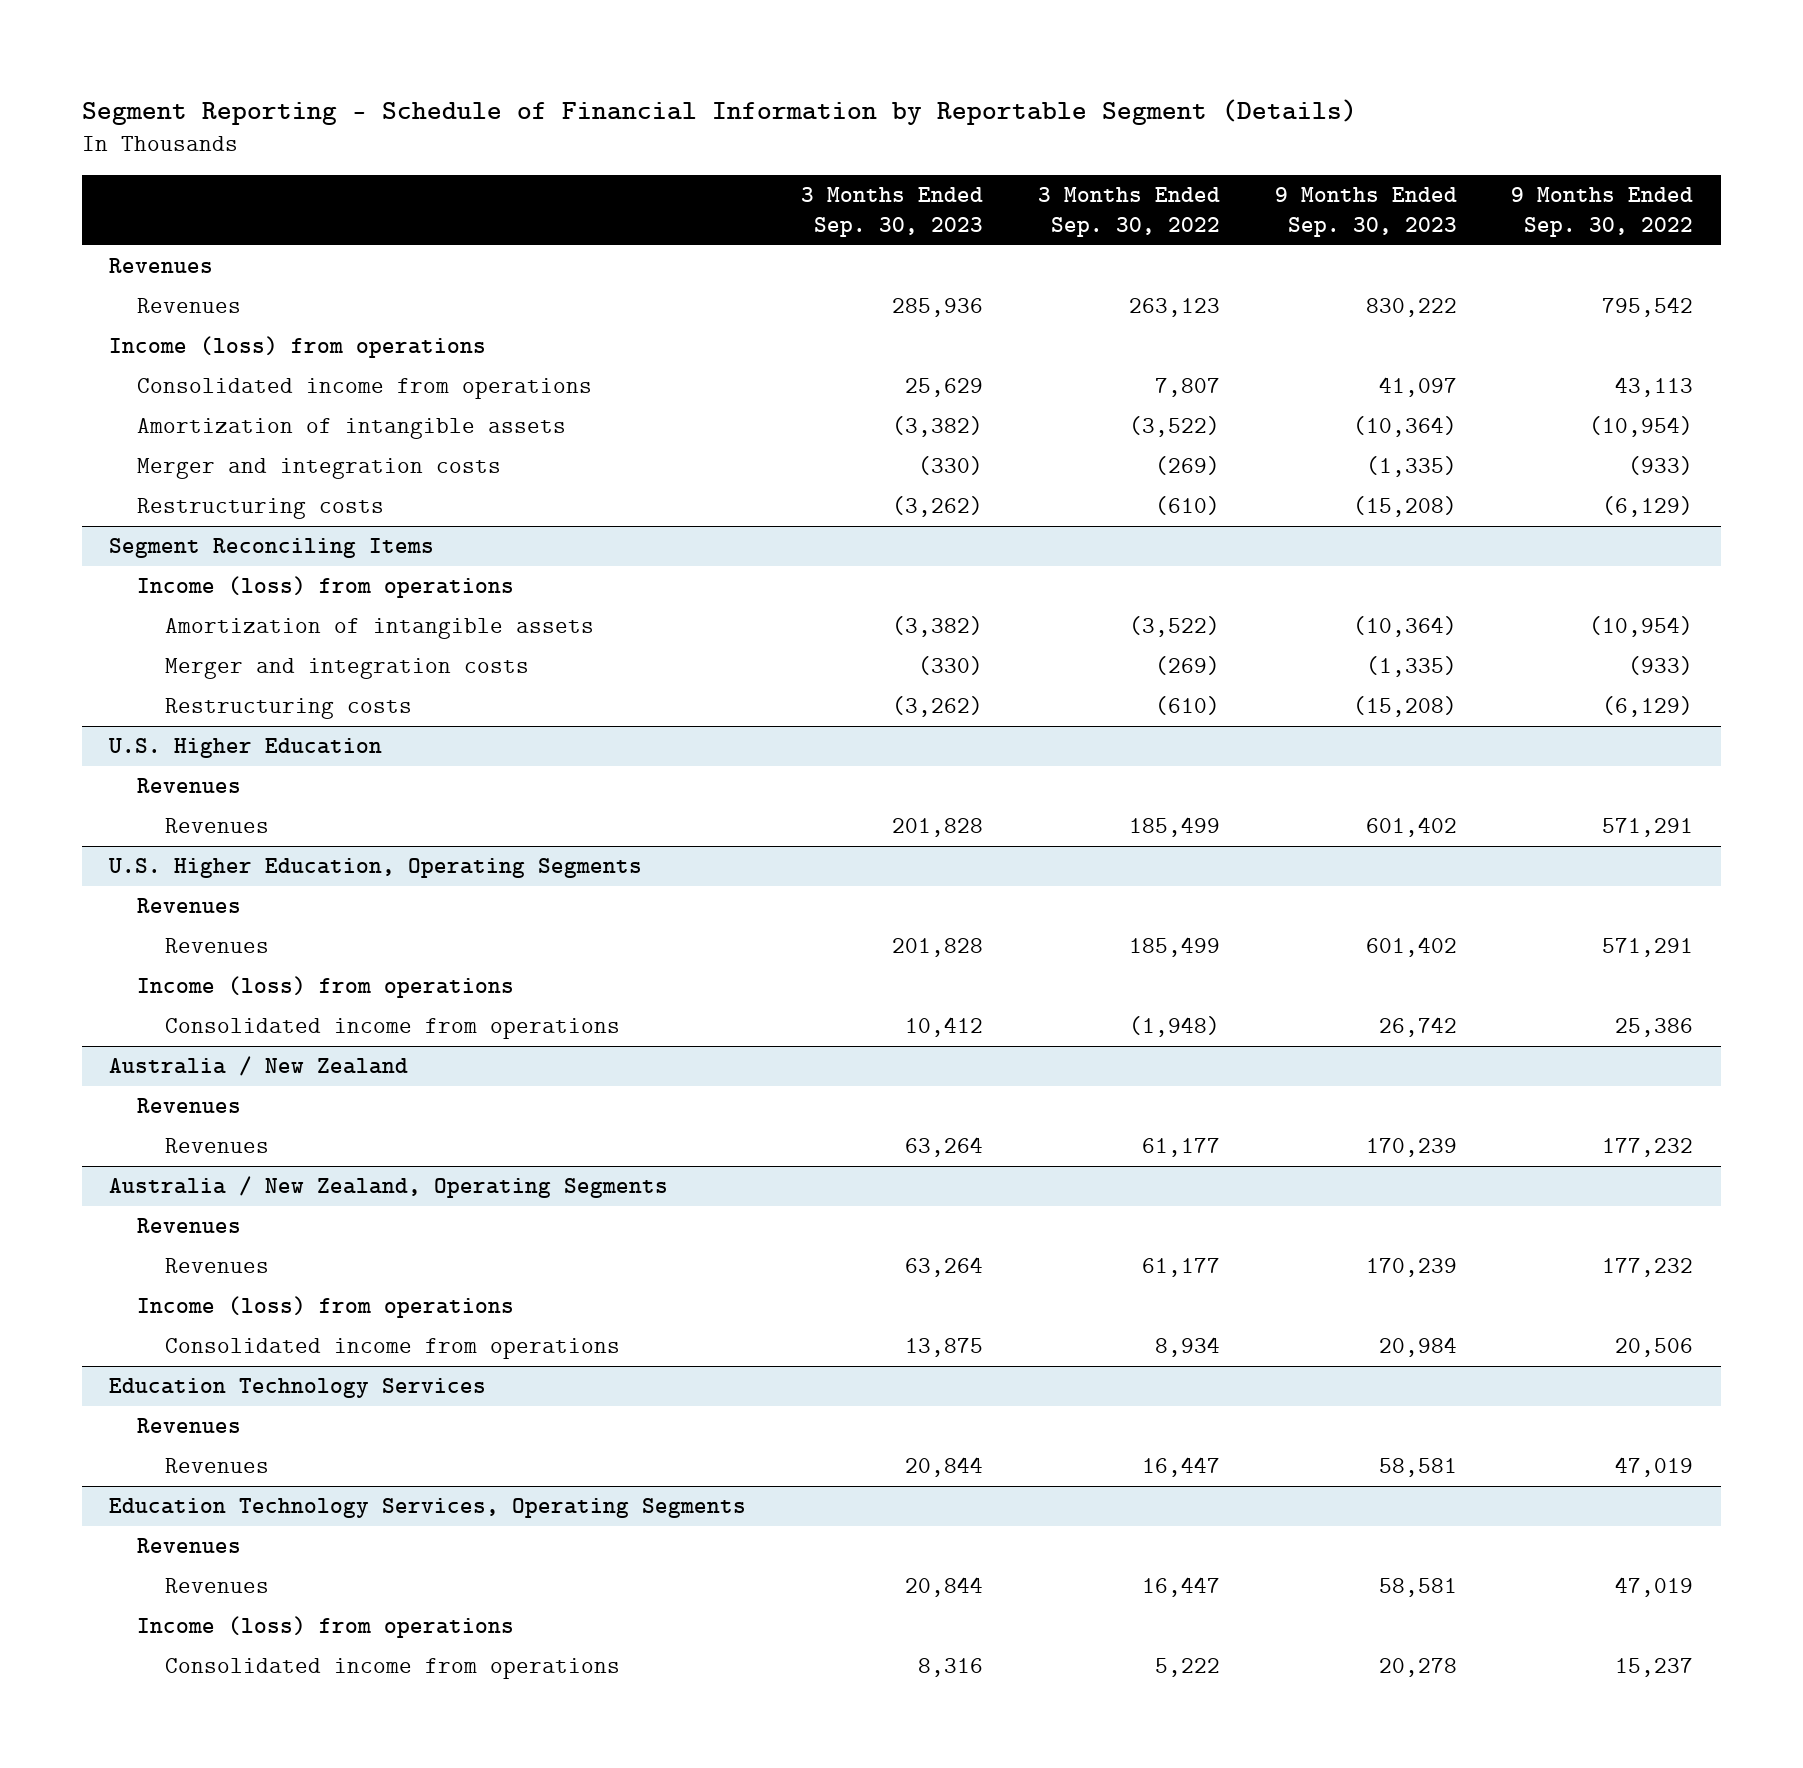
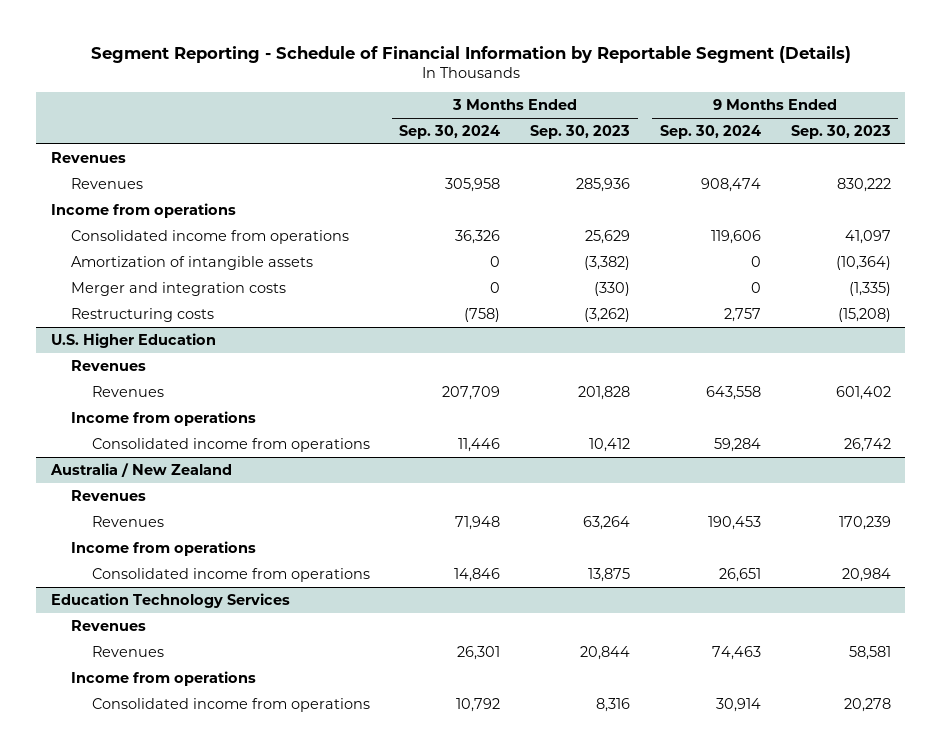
[1037,187,1220,238] 3 Months Ended Sep. 30, 2022 -> none
[1511,187,1694,238] 9 Months Ended Sep. 30, 2022 -> none
none -> [399,125,501,140] Sep. 30, 2024
none -> [659,125,761,140] Sep. 30, 2024
[109,336,487,359] Income (loss) from operations -> [51,202,237,218] Income from operations
[109,538,435,559] Segment Reconciling Items -> none
[137,576,515,599] Income (loss) from operations -> none
[164,618,594,640] Amortization of intangible assets -> none
[164,658,529,680] Merger and integration costs -> none
[164,698,412,720] Restructuring costs -> none
[108,858,643,879] U.S. Higher Education, Operating Segments -> none
[137,898,242,914] Revenues -> none
[164,938,269,954] Revenues -> none
[137,976,515,999] Income (loss) from operations -> [71,410,257,426] Income from operations
[109,1176,669,1199] Australia / New Zealand, Operating Segments -> none
[137,1218,242,1234] Revenues -> none
[164,1258,269,1274] Revenues -> none
[137,1296,515,1319] Income (loss) from operations -> [71,540,257,556] Income from operations
[109,1498,747,1519] Education Technology Services, Operating Segments -> none
[137,1538,242,1554] Revenues -> none
[164,1578,269,1594] Revenues -> none
[137,1616,515,1639] Income (loss) from operations -> [71,670,257,686] Income from operations

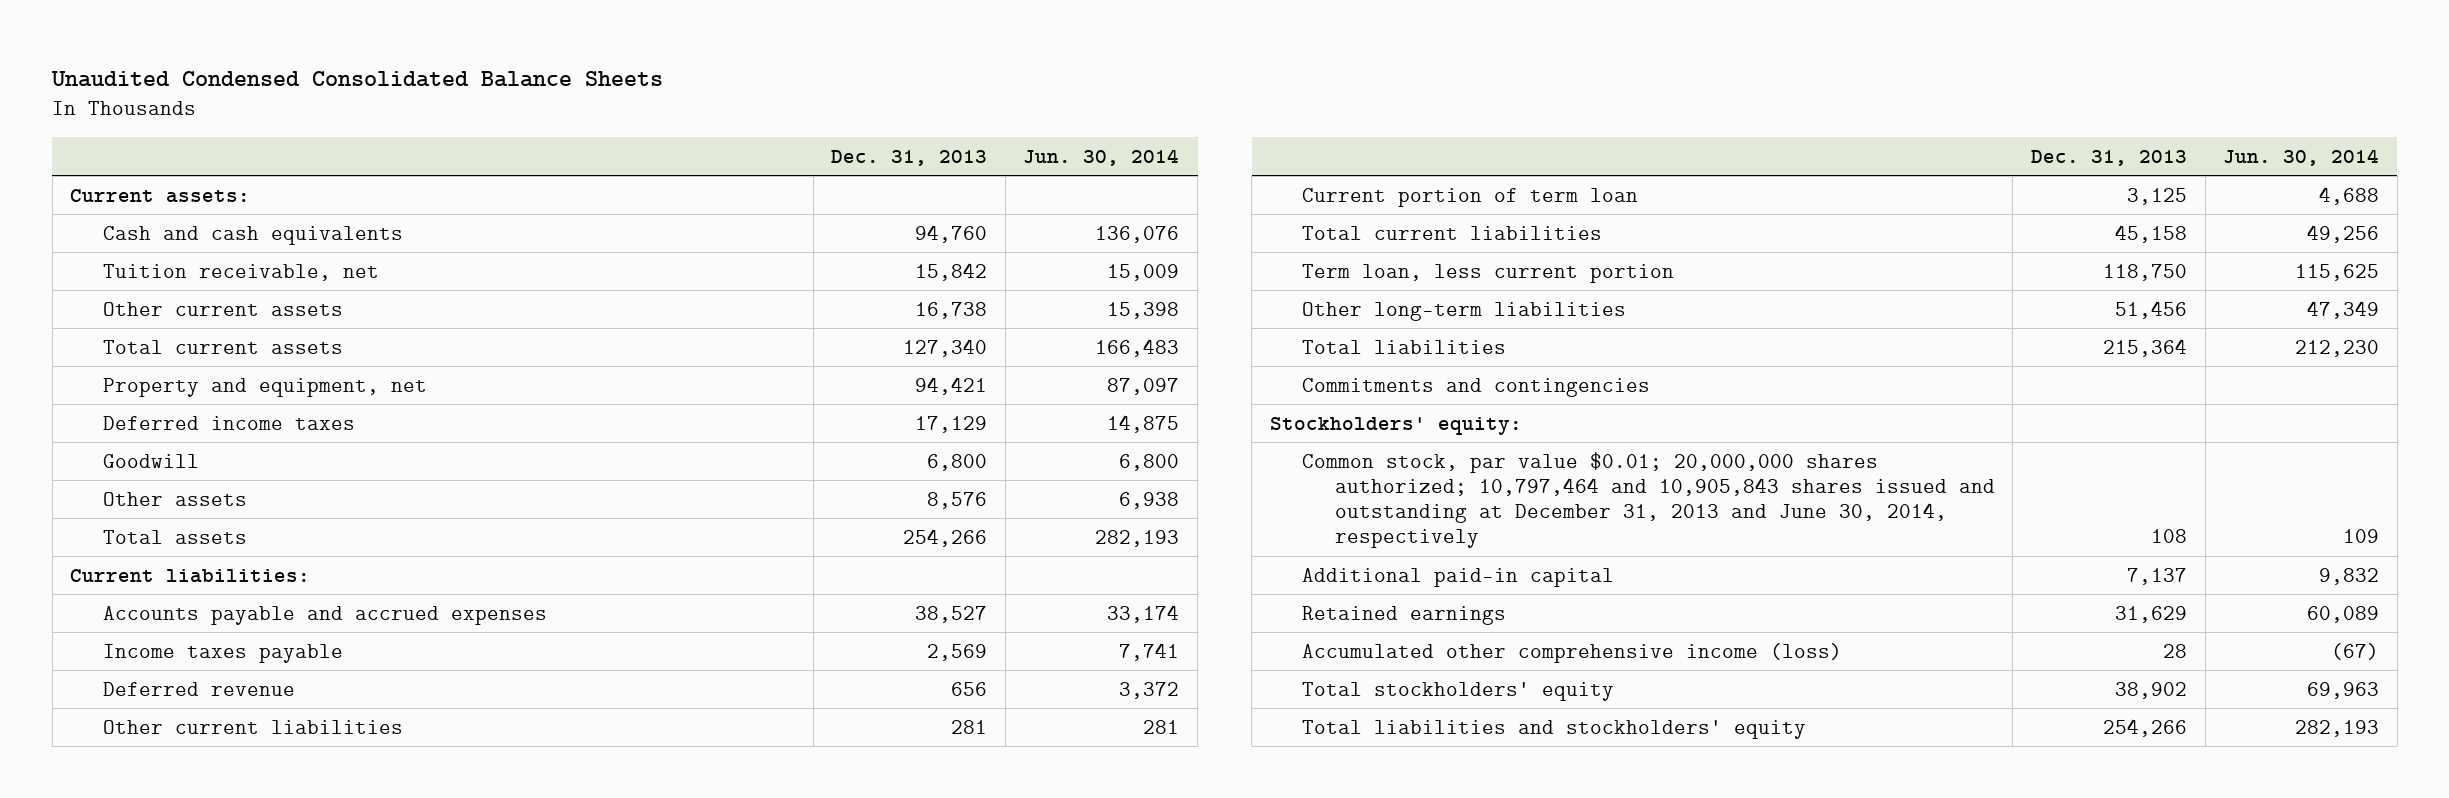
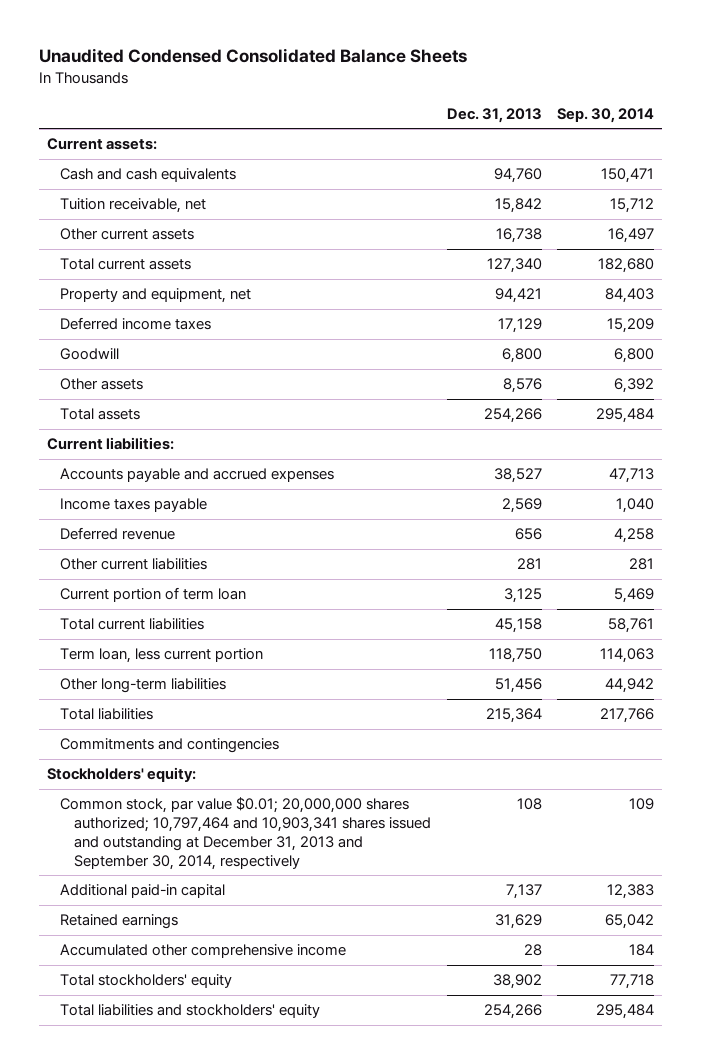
[1023,148,1180,166] Jun. 30, 2014 -> none
none -> [557,107,655,123] Sep. 30, 2014
[1302,451,1995,549] Common stock, par value $0.01; 20,000,000 shares authorized; 10,797,464 and 10,905,843 shares issued and outstanding at December 31, 2013 and June 30, 2014, respectively -> [60,797,431,870] Common stock, par value $0.01; 20,000,000 shares authorized; 10,797,464 and 10,903,341 shares issued and outstanding at December 31, 2013 and September 30, 2014, respectively
[1302,642,1843,663] Accumulated other comprehensive income (loss) -> [60,944,347,959] Accumulated other comprehensive income

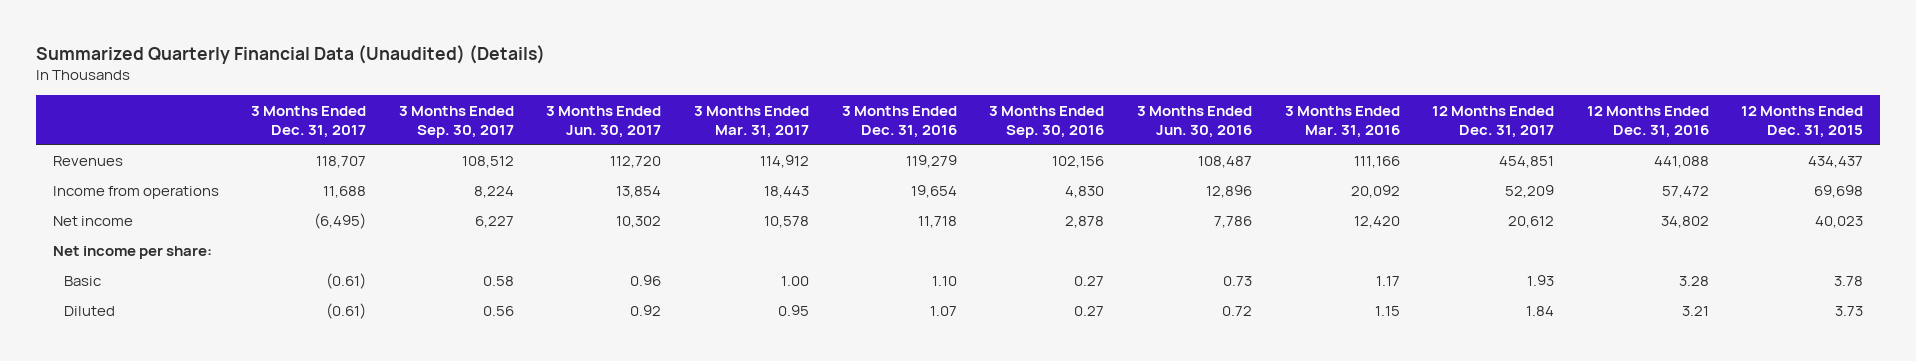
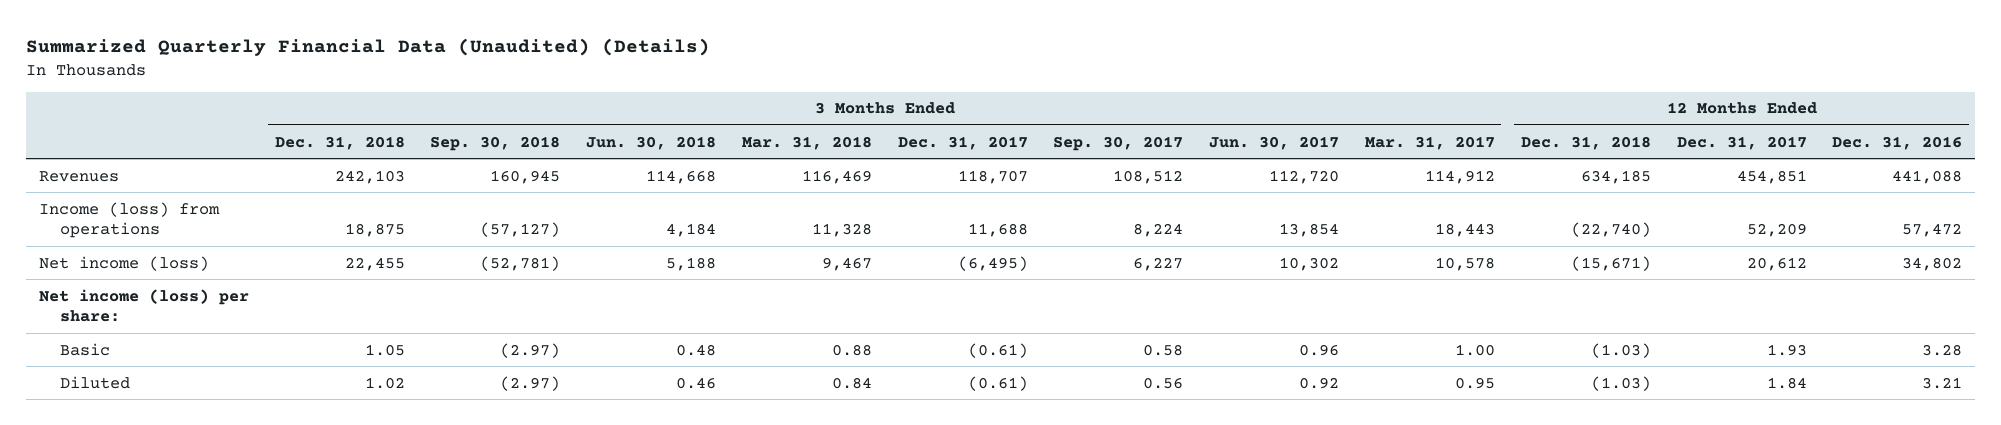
[841,105,957,138] 3 Months Ended Dec. 31, 2016 -> none
[989,105,1105,138] 3 Months Ended Sep. 30, 2016 -> none
[1136,105,1252,138] 3 Months Ended Jun. 30, 2016 -> none
[1284,105,1400,138] 3 Months Ended Mar. 31, 2016 -> none
[1741,105,1864,138] 12 Months Ended Dec. 31, 2015 -> none
none -> [274,135,405,150] Dec. 31, 2018
none -> [430,135,561,151] Sep. 30, 2018
none -> [586,135,717,150] Jun. 30, 2018
none -> [741,135,872,150] Mar. 31, 2018
none -> [1520,135,1651,150] Dec. 31, 2018
[52,185,219,199] Income from operations -> [38,201,220,239] Income (loss) from operations
[52,215,133,226] Net income -> [38,255,209,271] Net income (loss)
[52,245,212,259] Net income per share: -> [38,288,249,323] Net income (loss) per share:

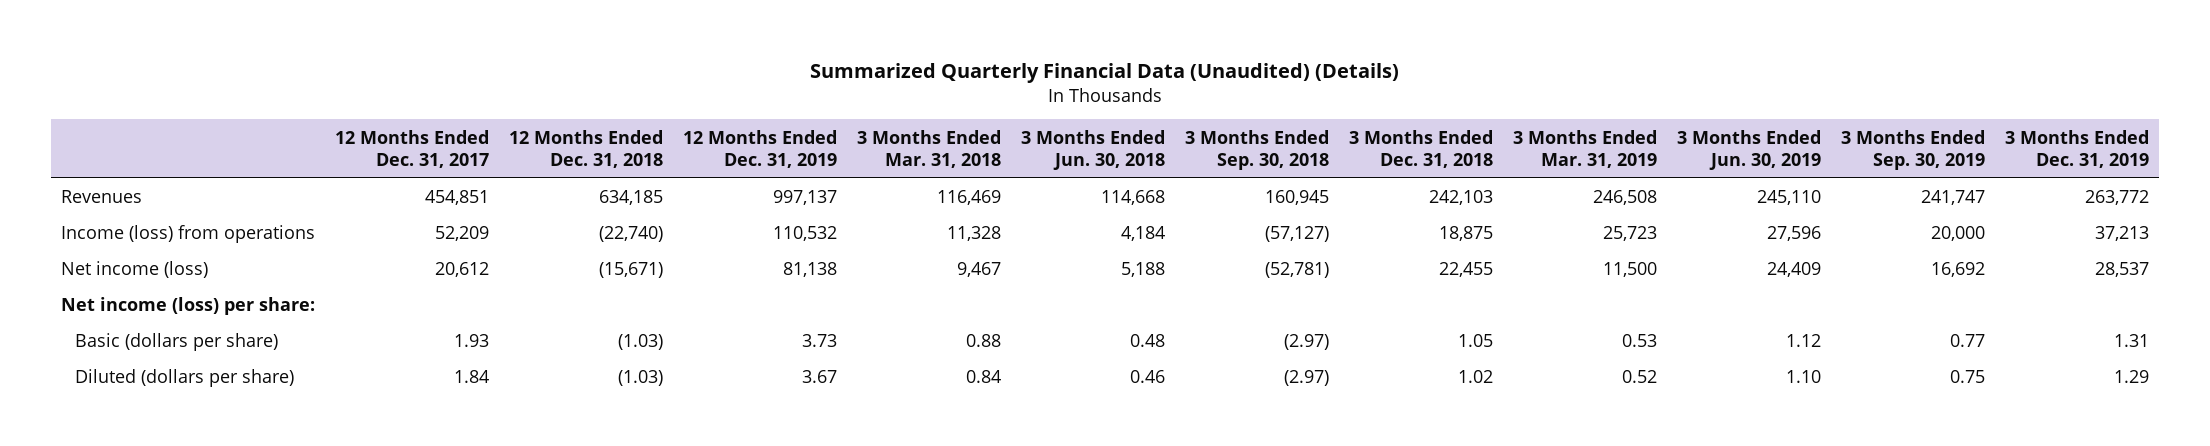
[897,135,1028,150] Dec. 31, 2017 -> none
[1053,135,1184,151] Sep. 30, 2017 -> none
[1209,135,1340,150] Jun. 30, 2017 -> none
[1364,135,1495,150] Mar. 31, 2017 -> none
[1832,135,1963,150] Dec. 31, 2016 -> none
none -> [682,129,837,168] 12 Months Ended Dec. 31, 2019
none -> [1513,129,1658,168] 3 Months Ended Mar. 31, 2019
none -> [1677,129,1822,170] 3 Months Ended Jun. 30, 2019
none -> [1841,129,1986,170] 3 Months Ended Sep. 30, 2019
none -> [2005,129,2150,168] 3 Months Ended Dec. 31, 2019
[59,342,110,356] Basic -> [74,333,278,352] Basic (dollars per share)
[59,375,130,389] Diluted -> [74,369,294,388] Diluted (dollars per share)

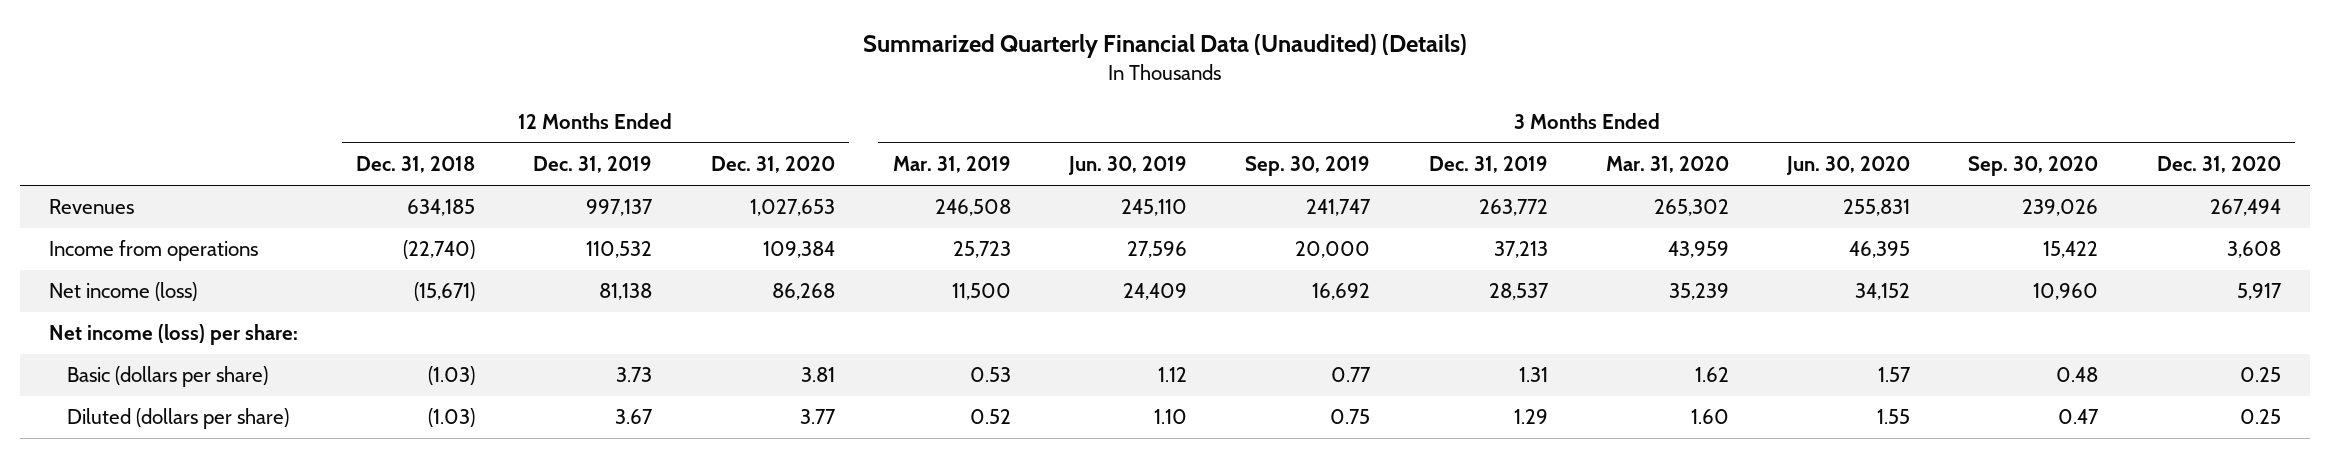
[334,129,489,168] 12 Months Ended Dec. 31, 2017 -> none
[856,129,1001,168] 3 Months Ended Mar. 31, 2018 -> none
[1021,129,1166,170] 3 Months Ended Jun. 30, 2018 -> none
[1185,129,1330,170] 3 Months Ended Sep. 30, 2018 -> none
[1349,129,1494,168] 3 Months Ended Dec. 31, 2018 -> none
none -> [710,156,835,174] Dec. 31, 2020
none -> [1605,156,1729,174] Mar. 31, 2020
none -> [1786,156,1911,176] Jun. 30, 2020
none -> [1968,156,2099,177] Sep. 30, 2020
none -> [2156,156,2281,174] Dec. 31, 2020
[60,225,315,244] Income (loss) from operations -> [48,240,258,262] Income from operations

